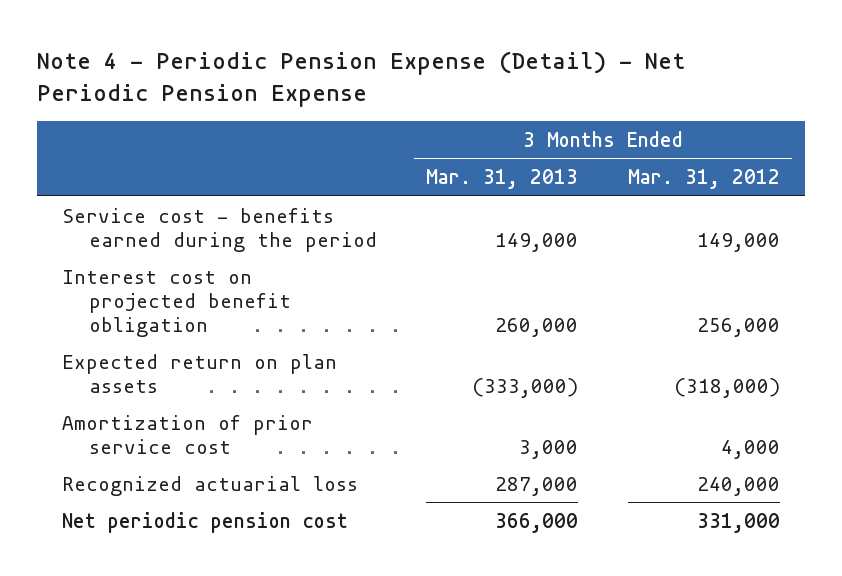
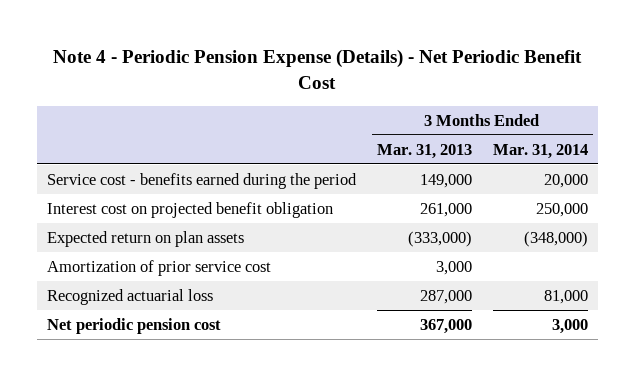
[37,51,686,107] Note 4 - Periodic Pension Expense (Detail) - Net Periodic Pension Expense -> [53,48,583,89] Note 4 - Periodic Pension Expense (Details) - Net Periodic Benefit Cost
[627,168,780,189] Mar. 31, 2012 -> none
none -> [492,143,588,159] Mar. 31, 2014
[495,317,579,337] 260,000 -> [419,202,472,217] 261,000
[495,512,579,533] 366,000 -> [419,318,472,334] 367,000

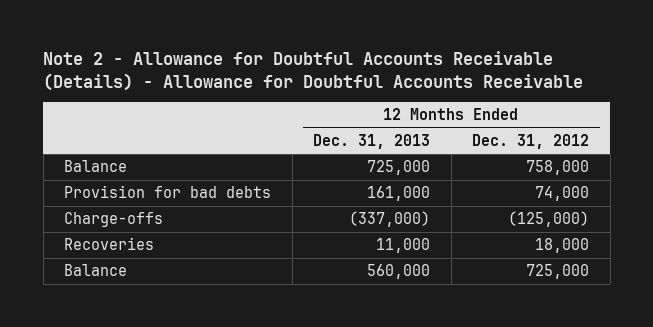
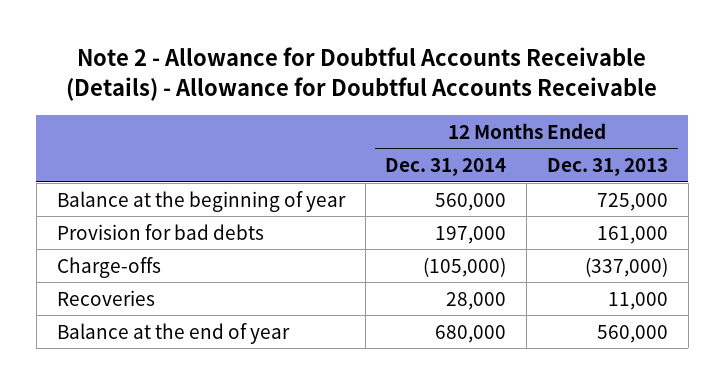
[472,133,590,149] Dec. 31, 2012 -> none
none -> [385,158,507,177] Dec. 31, 2014
[64,160,128,173] Balance -> [56,190,346,212] Balance at the beginning of year
[64,264,128,277] Balance -> [56,322,290,344] Balance at the end of year

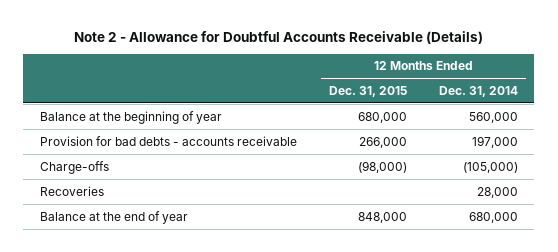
[66,47,658,101] Note 2 - Allowance for Doubtful Accounts Receivable (Details) - Allowance for Doubtful Accounts Receivable -> [73,30,483,44] Note 2 - Allowance for Doubtful Accounts Receivable (Details)
[547,158,669,177] Dec. 31, 2013 -> none
none -> [328,85,407,97] Dec. 31, 2015
[56,223,264,240] Provision for bad debts -> [39,135,297,146] Provision for bad debts - accounts receivable

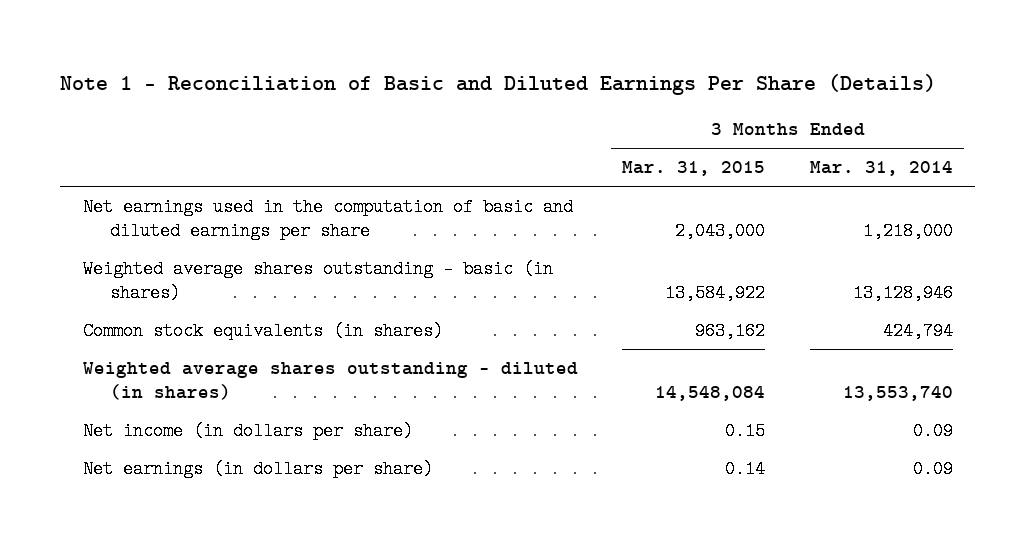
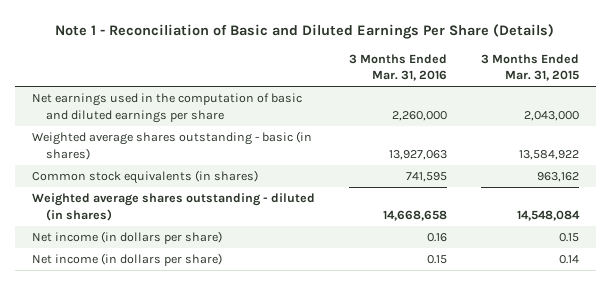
[810,161,954,177] Mar. 31, 2014 -> none
none -> [348,53,447,82] 3 Months Ended Mar. 31, 2016
[82,460,433,479] Net earnings (in dollars per share) -> [31,253,222,267] Net income (in dollars per share)

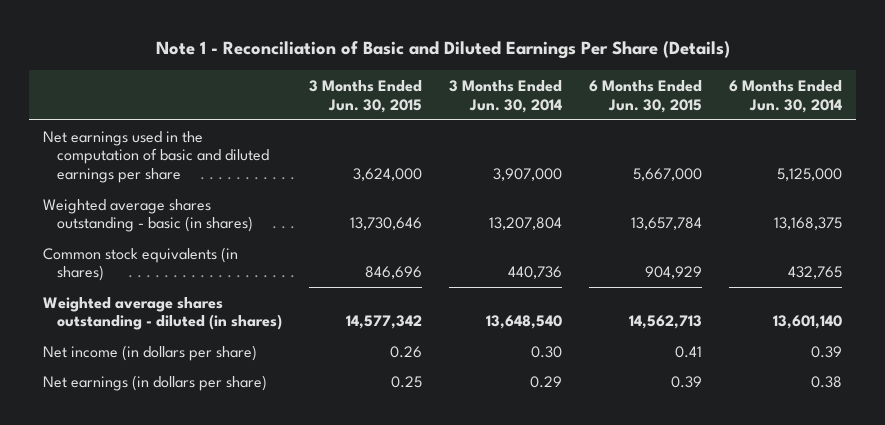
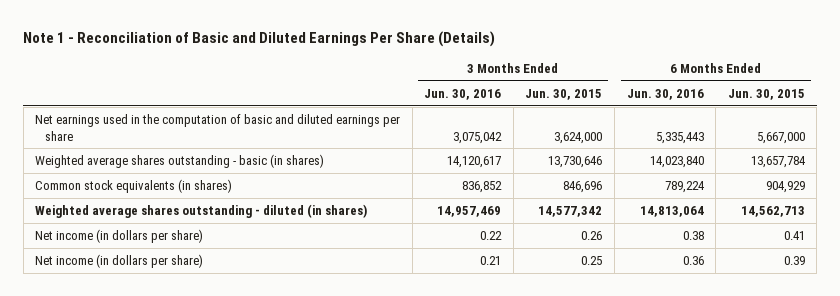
[449,79,563,113] 3 Months Ended Jun. 30, 2014 -> none
[729,79,843,113] 6 Months Ended Jun. 30, 2014 -> none
none -> [424,88,502,100] Jun. 30, 2016
none -> [626,88,704,100] Jun. 30, 2016
[42,374,267,391] Net earnings (in dollars per share) -> [35,253,204,268] Net income (in dollars per share)

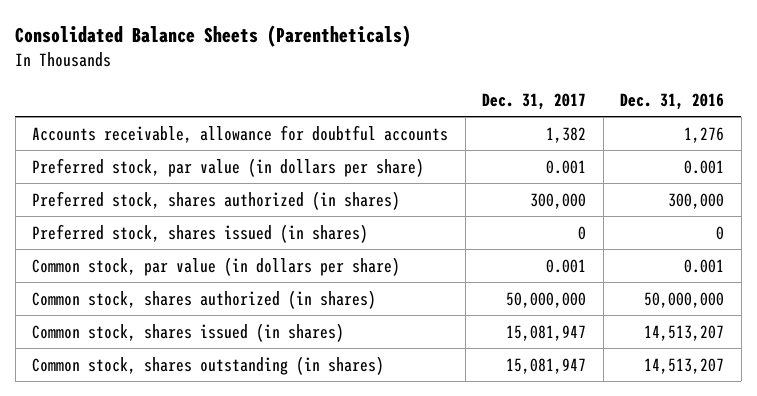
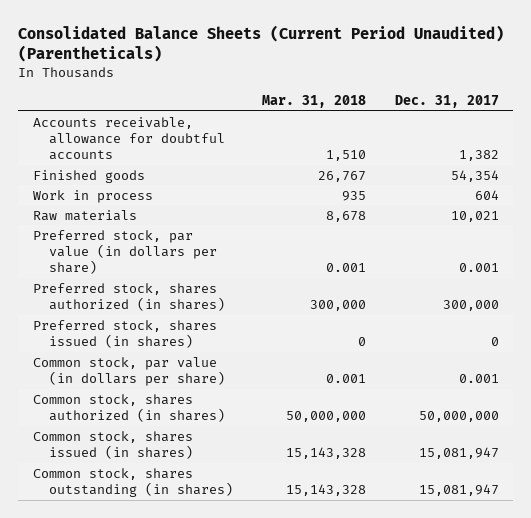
[15,25,412,48] Consolidated Balance Sheets (Parentheticals) -> [18,24,505,63] Consolidated Balance Sheets (Current Period Unaudited) (Parentheticals)
[620,92,725,110] Dec. 31, 2016 -> none
none -> [261,94,366,108] Mar. 31, 2018
none -> [32,169,145,183] Finished goods
none -> [32,189,153,203] Work in process
none -> [32,209,137,221] Raw materials

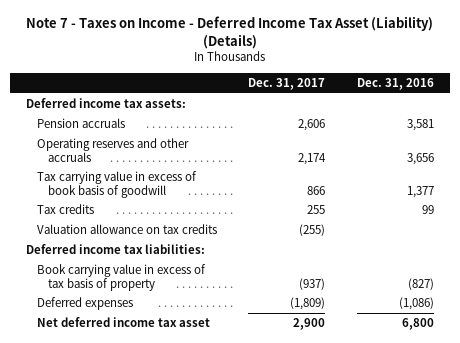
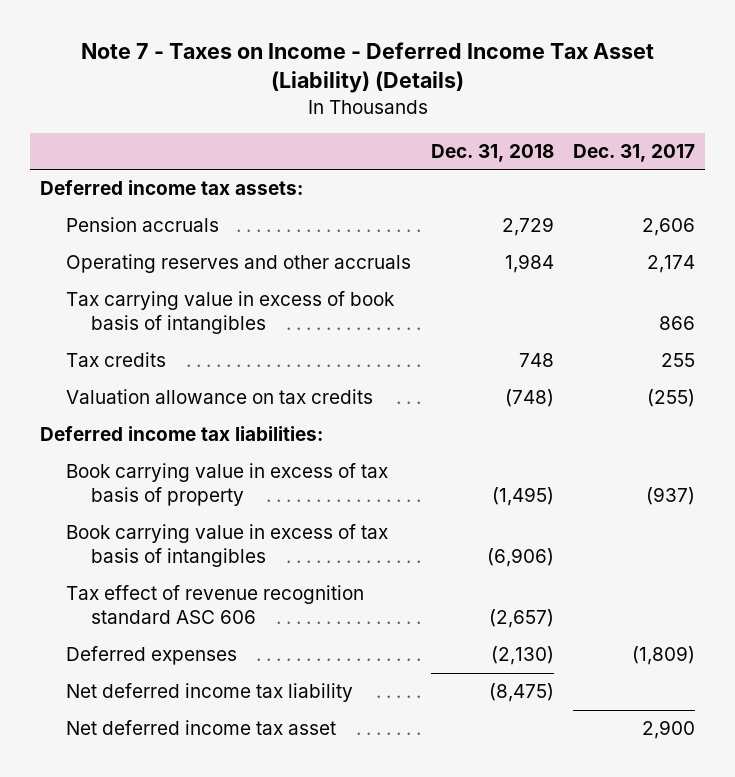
[356,77,434,90] Dec. 31, 2016 -> none
none -> [430,143,554,162] Dec. 31, 2018
[36,171,197,198] Tax carrying value in excess of book basis of goodwill -> [65,291,395,334] Tax carrying value in excess of book basis of intangibles
none -> [65,524,388,567] Book carrying value in excess of tax basis of intangibles
none -> [65,585,364,624] Tax effect of revenue recognition standard ASC 606
none -> [65,683,353,703] Net deferred income tax liability

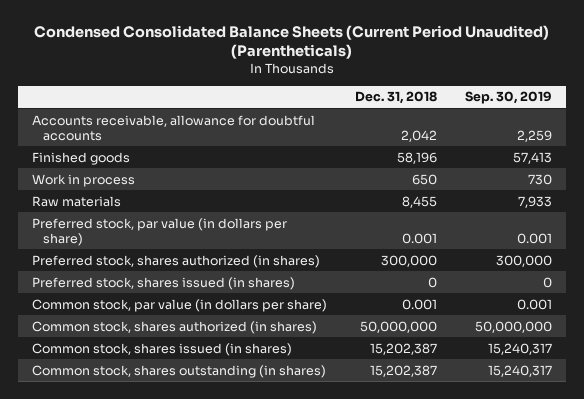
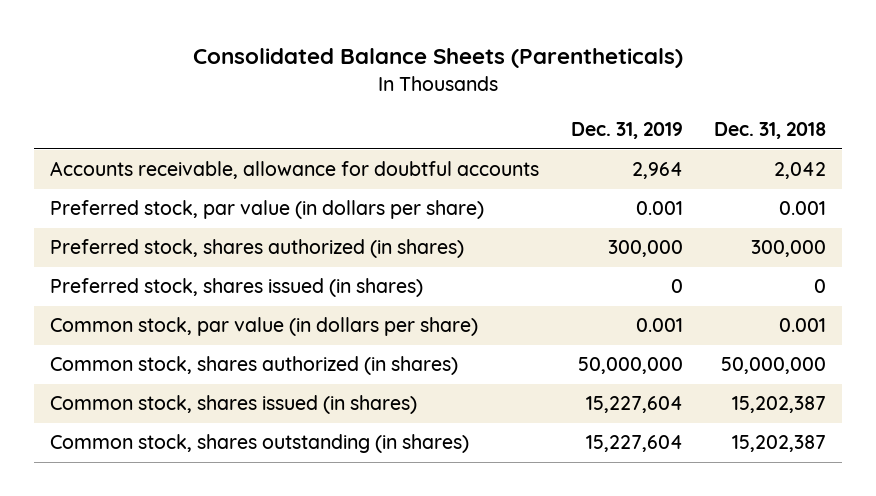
[33,25,549,60] Condensed Consolidated Balance Sheets (Current Period Unaudited) (Parentheticals) -> [193,48,684,69] Consolidated Balance Sheets (Parentheticals)
[465,91,553,105] Sep. 30, 2019 -> none
none -> [570,122,683,140] Dec. 31, 2019
[31,151,130,165] Finished goods -> none
[31,173,135,187] Work in process -> none
[31,195,121,207] Raw materials -> none

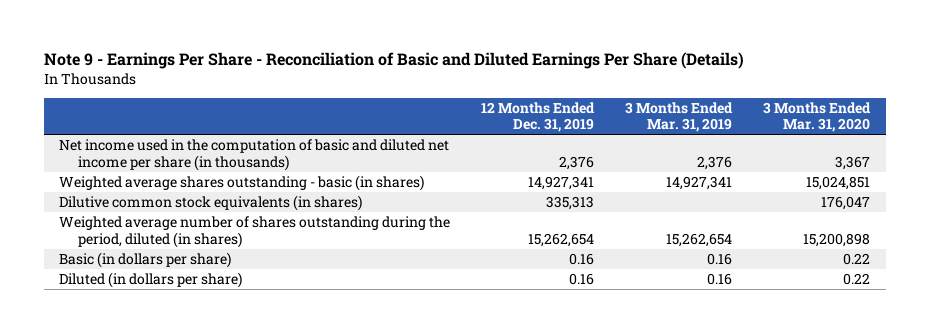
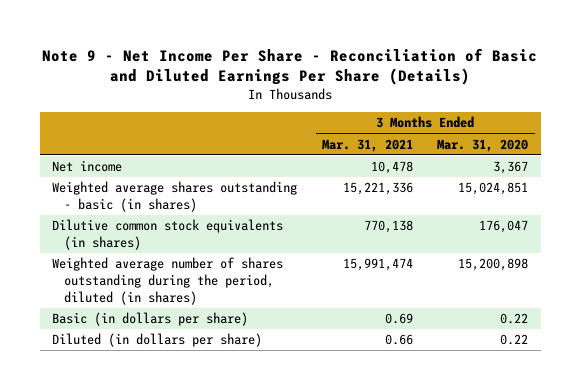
[43,52,744,70] Note 9 - Earnings Per Share - Reconciliation of Basic and Diluted Earnings Per Share (Details) -> [42,47,538,86] Note 9 - Net Income Per Share - Reconciliation of Basic and Diluted Earnings Per Share (Details)
[481,101,596,133] 12 Months Ended Dec. 31, 2019 -> none
[625,101,734,133] 3 Months Ended Mar. 31, 2019 -> none
none -> [321,138,413,152] Mar. 31, 2021
[59,139,450,171] Net income used in the computation of basic and diluted net income per share (in thousands) -> [52,160,123,173] Net income

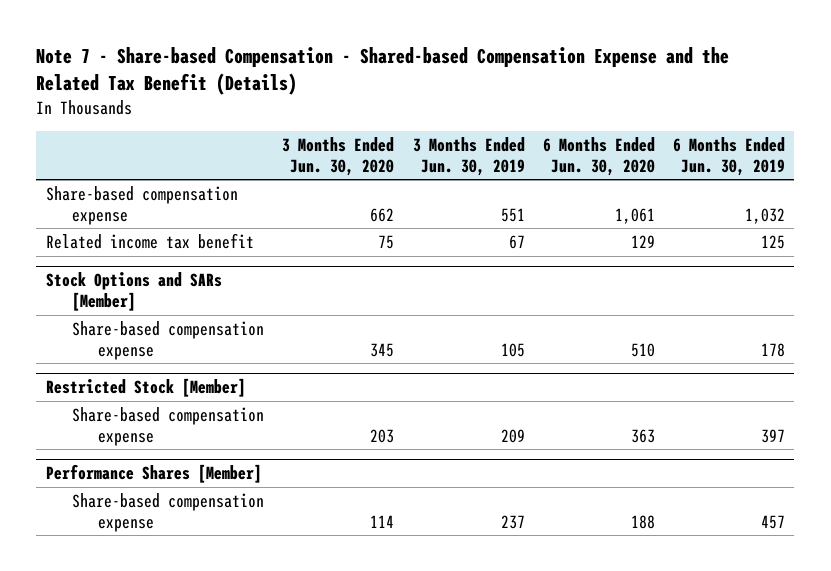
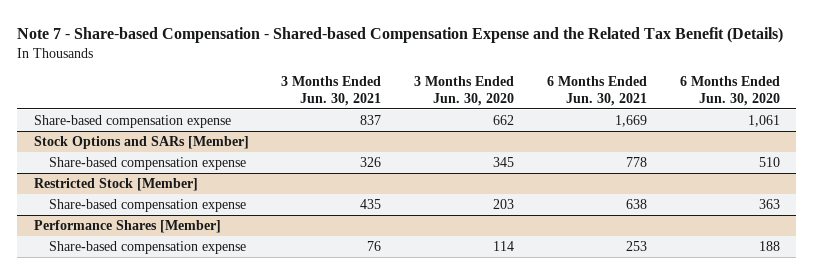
[412,137,525,176] 3 Months Ended Jun. 30, 2019 -> none
[673,137,786,176] 6 Months Ended Jun. 30, 2019 -> none
none -> [281,76,382,107] 3 Months Ended Jun. 30, 2021
none -> [547,76,648,107] 6 Months Ended Jun. 30, 2021
[45,233,254,250] Related income tax benefit -> none

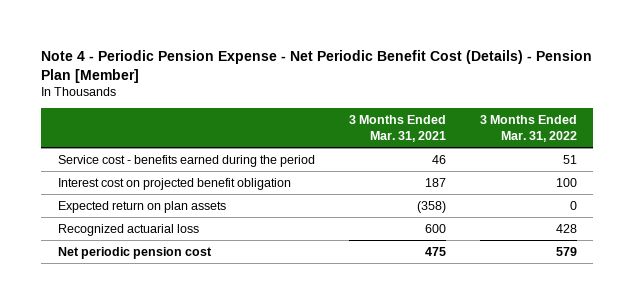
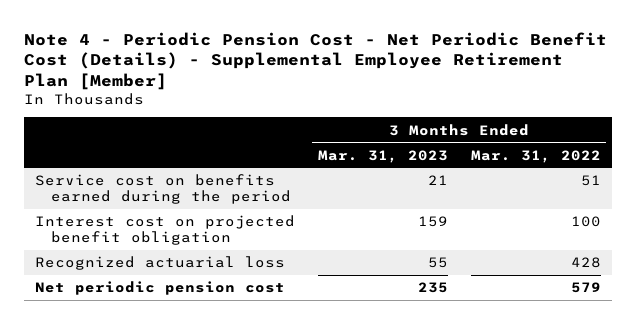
[41,49,593,83] Note 4 - Periodic Pension Expense - Net Periodic Benefit Cost (Details) - Pension Plan [Member] -> [23,31,607,91] Note 4 - Periodic Pension Cost - Net Periodic Benefit Cost (Details) - Supplemental Employee Retirement Plan [Member]
[348,115,446,142] 3 Months Ended Mar. 31, 2021 -> none
none -> [317,149,448,163] Mar. 31, 2023
[58,154,316,167] Service cost - benefits earned during the period -> [35,174,291,205] Service cost on benefits earned during the period
[58,200,227,213] Expected return on plan assets -> none

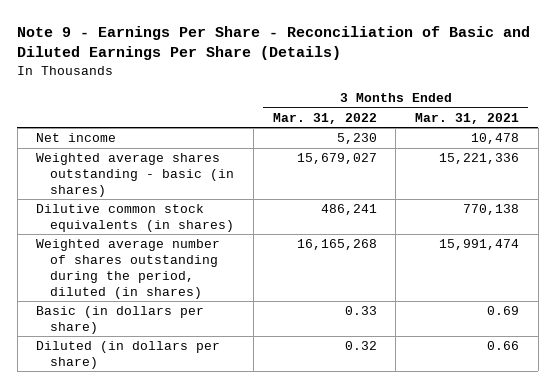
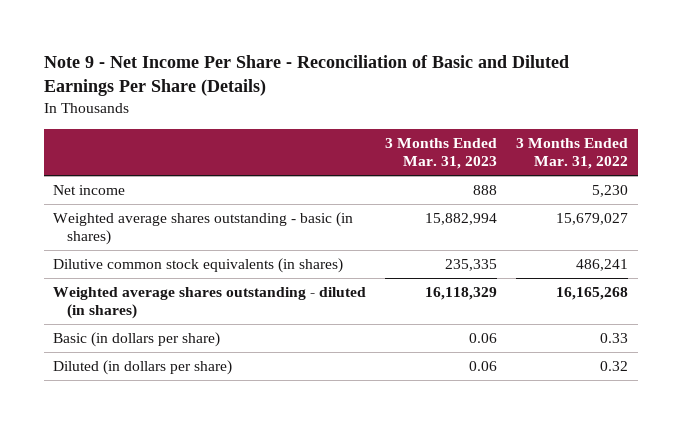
[17,26,531,61] Note 9 - Earnings Per Share - Reconciliation of Basic and Diluted Earnings Per Share (Details) -> [43,55,569,97] Note 9 - Net Income Per Share - Reconciliation of Basic and Diluted Earnings Per Share (Details)
[414,112,519,124] Mar. 31, 2021 -> none
none -> [385,137,498,170] 3 Months Ended Mar. 31, 2023
[36,239,221,299] Weighted average number of shares outstanding during the period, diluted (in shares) -> [53,287,367,320] Weighted average shares outstanding - diluted (in shares)

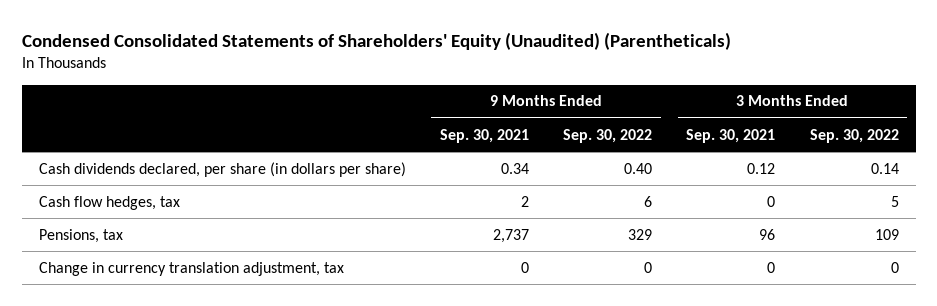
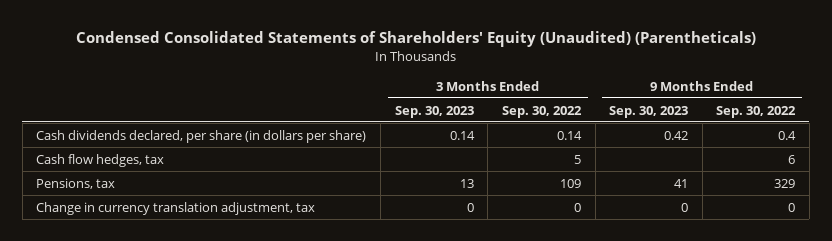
[439,128,529,143] Sep. 30, 2021 -> none
[686,128,776,143] Sep. 30, 2021 -> none
none -> [394,105,474,118] Sep. 30, 2023
none -> [609,105,689,118] Sep. 30, 2023
[624,162,653,174] 0.40 -> [778,130,797,140] 0.4

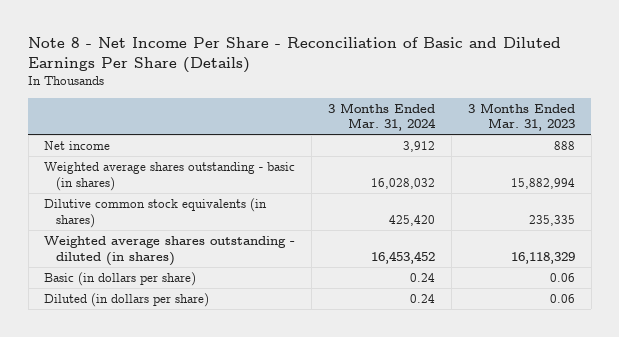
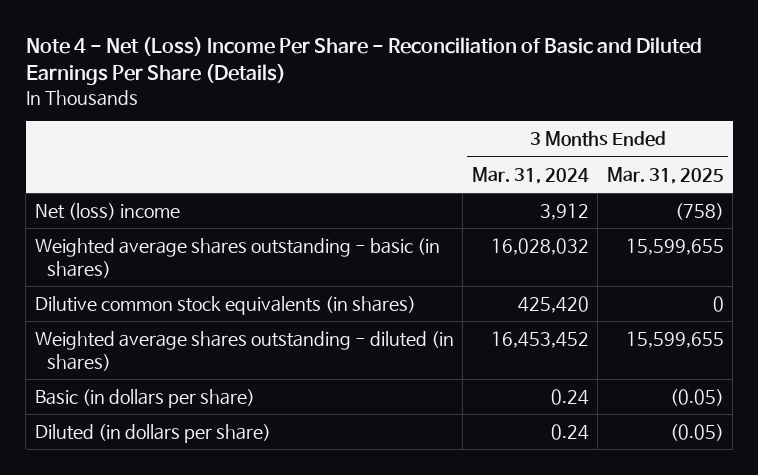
[28,36,562,73] Note 8 - Net Income Per Share - Reconciliation of Basic and Diluted Earnings Per Share (Details) -> [25,36,702,86] Note 4 - Net (Loss) Income Per Share - Reconciliation of Basic and Diluted Earnings Per Share (Details)
[467,102,575,132] 3 Months Ended Mar. 31, 2023 -> none
none -> [606,166,724,184] Mar. 31, 2025
[44,141,111,151] Net income -> [34,203,180,221] Net (loss) income

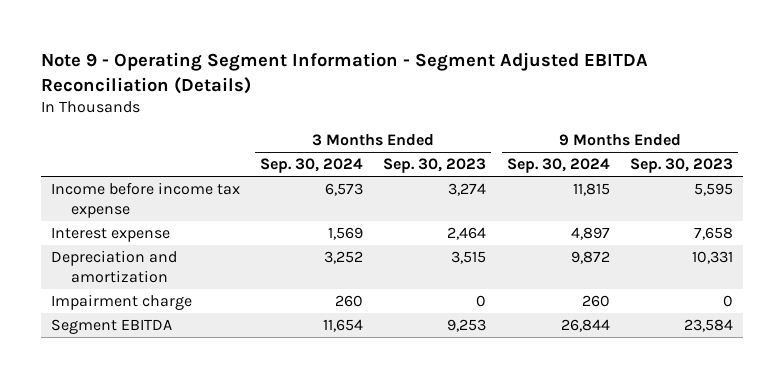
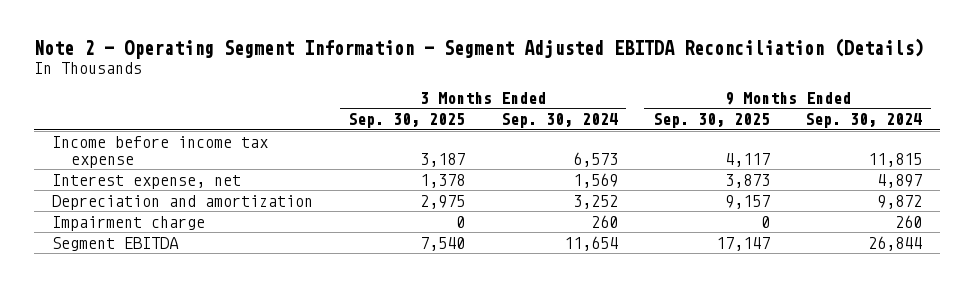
[40,51,648,94] Note 9 - Operating Segment Information - Segment Adjusted EBITDA Reconciliation (Details) -> [34,38,925,60] Note 2 - Operating Segment Information - Segment Adjusted EBITDA Reconciliation (Details)
[383,158,487,174] Sep. 30, 2023 -> none
[629,158,733,174] Sep. 30, 2023 -> none
none -> [348,113,466,129] Sep. 30, 2025
none -> [652,113,770,129] Sep. 30, 2025
[50,227,170,243] Interest expense -> [52,173,242,189] Interest expense, net

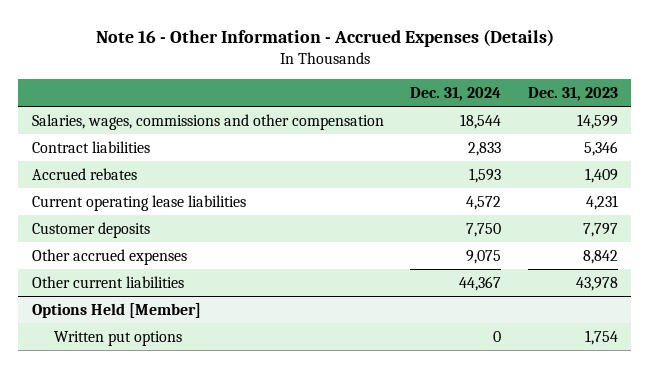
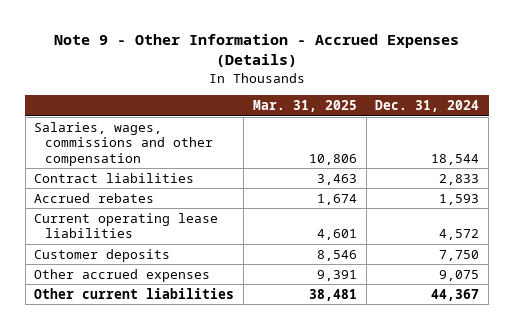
[95,28,554,47] Note 16 - Other Information - Accrued Expenses (Details) -> [53,34,459,68] Note 9 - Other Information - Accrued Expenses (Details)
[527,86,618,101] Dec. 31, 2023 -> none
none -> [252,100,357,113] Mar. 31, 2025
[31,302,201,318] Options Held [Member] -> none
[53,330,182,346] Written put options -> none

